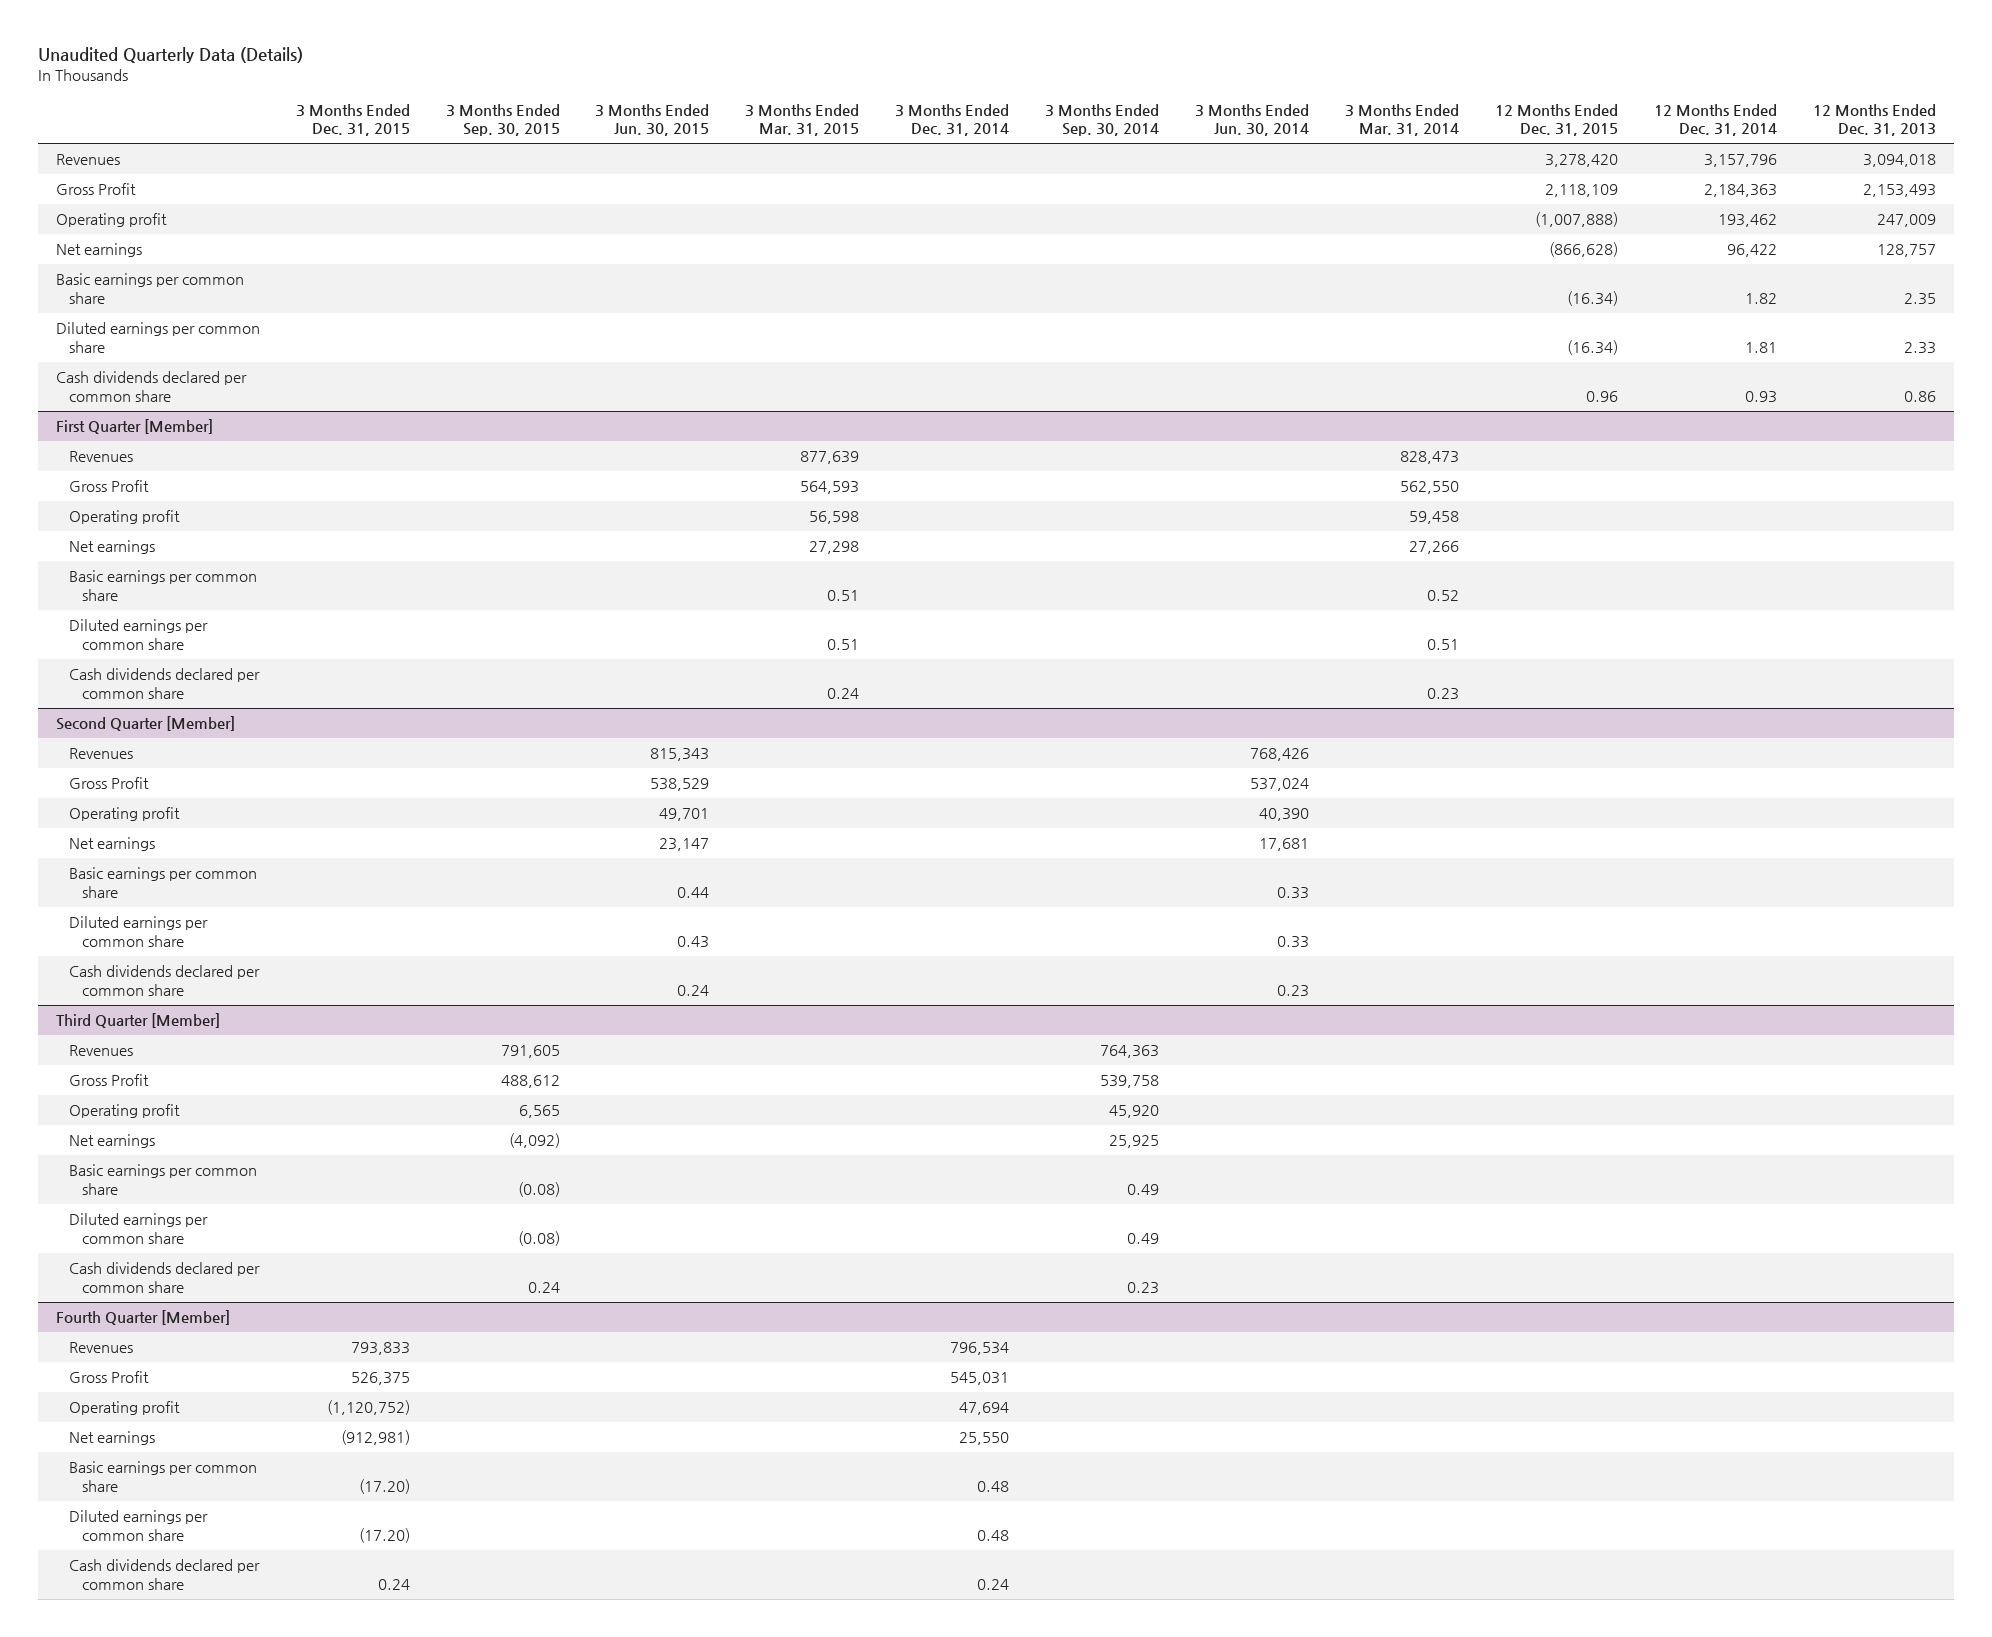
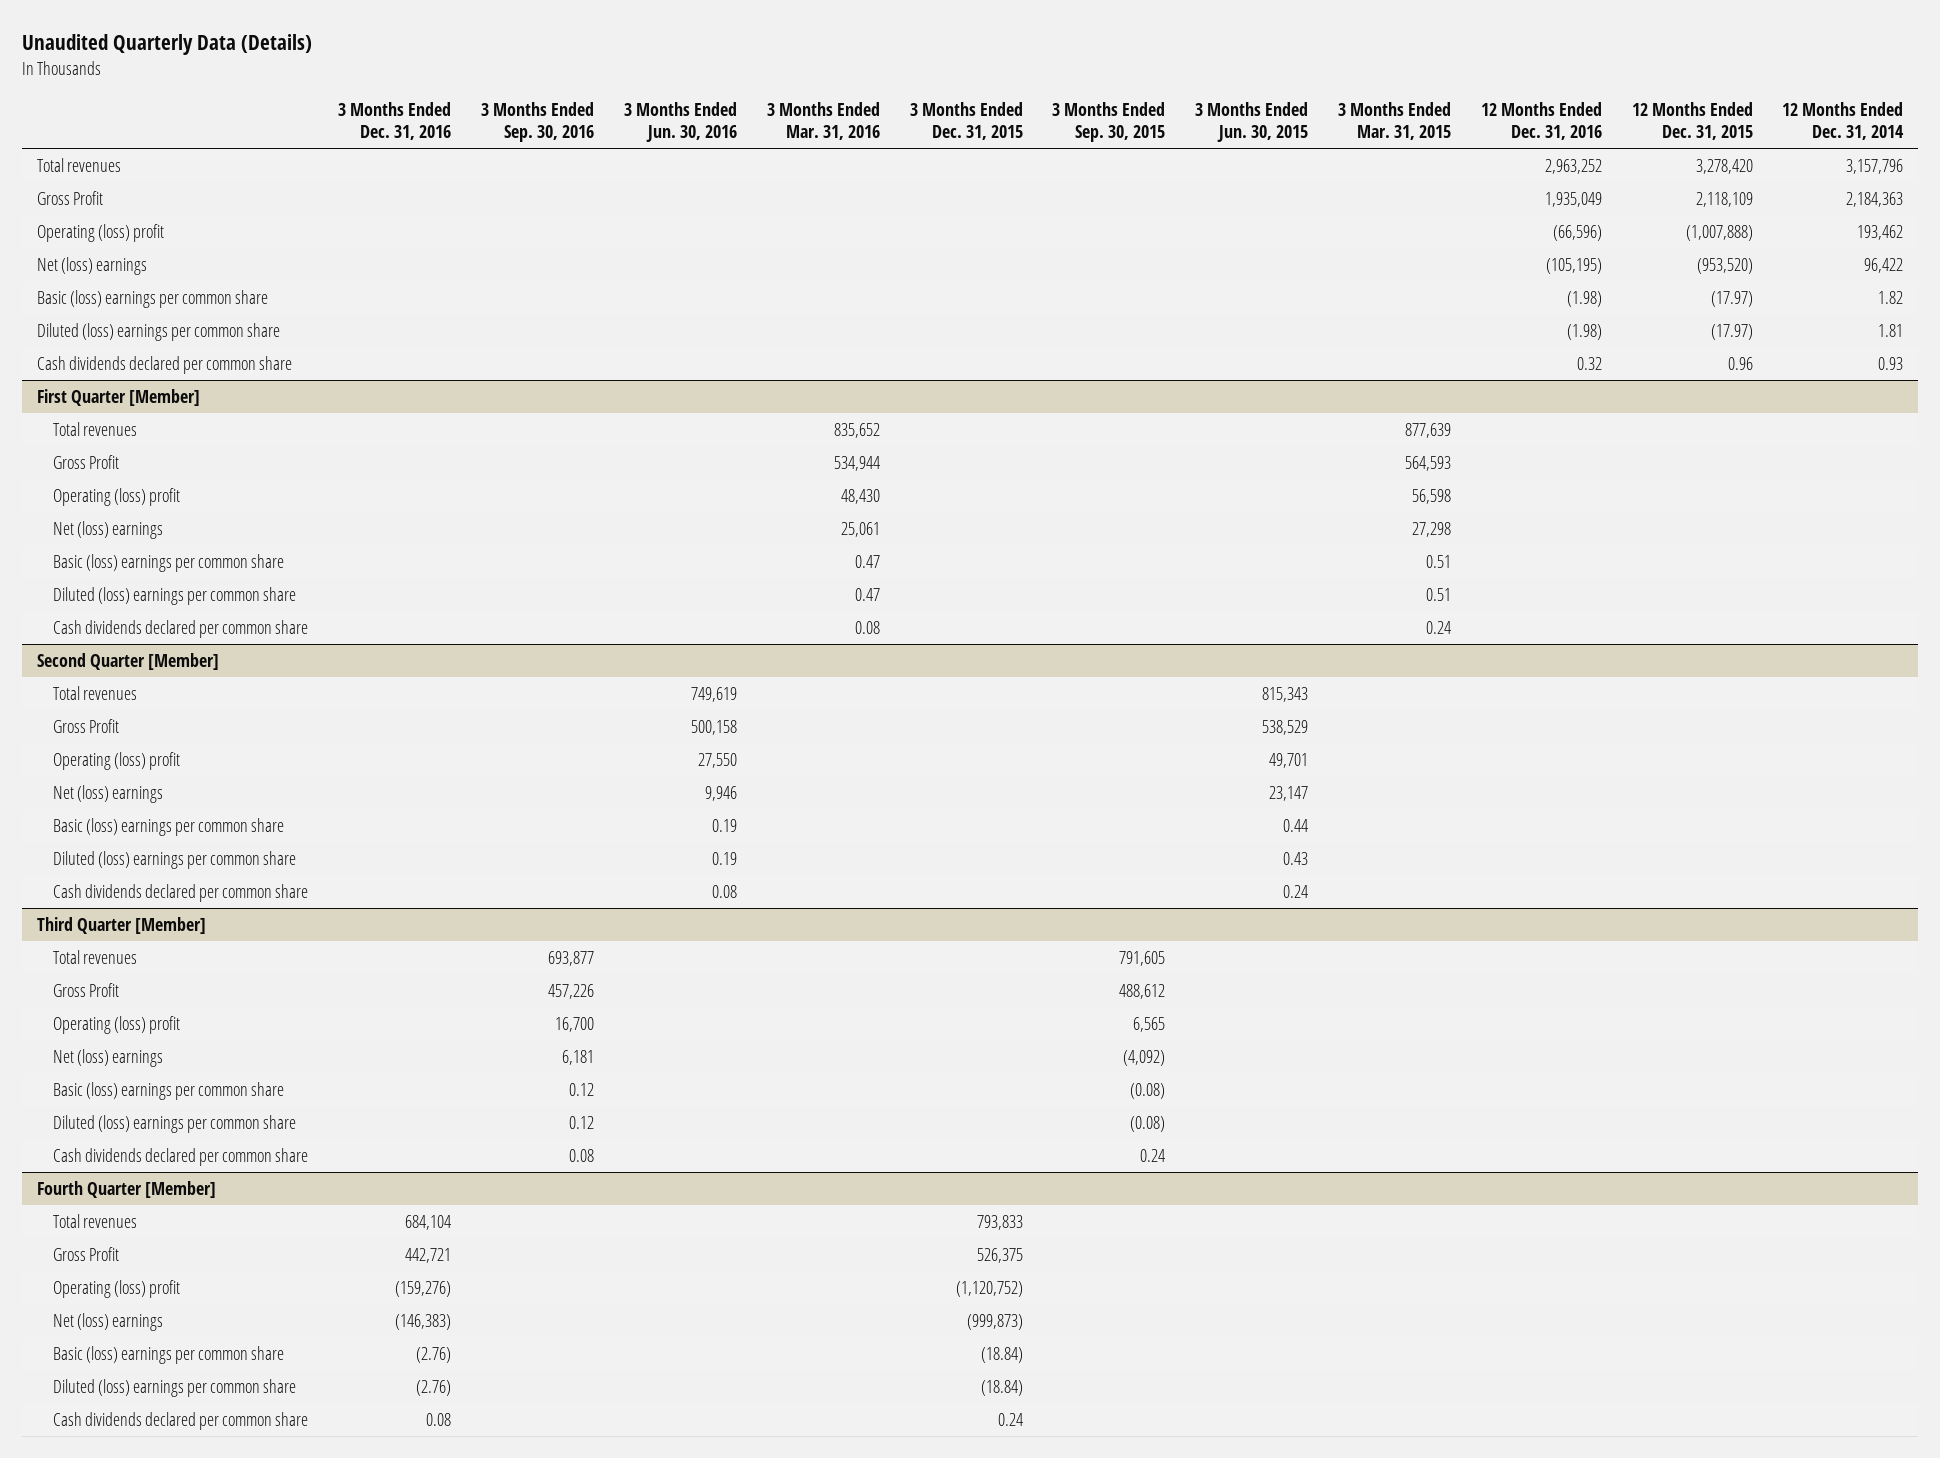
[895,103,1010,137] 3 Months Ended Dec. 31, 2014 -> none
[1045,103,1160,137] 3 Months Ended Sep. 30, 2014 -> none
[1195,103,1310,137] 3 Months Ended Jun. 30, 2014 -> none
[1345,103,1460,137] 3 Months Ended Mar. 31, 2014 -> none
[1812,103,1936,137] 12 Months Ended Dec. 31, 2013 -> none
none -> [338,101,452,141] 3 Months Ended Dec. 31, 2016
none -> [481,101,595,143] 3 Months Ended Sep. 30, 2016
none -> [623,101,737,143] 3 Months Ended Jun. 30, 2016
none -> [766,101,880,141] 3 Months Ended Mar. 31, 2016
none -> [1480,101,1602,141] 12 Months Ended Dec. 31, 2016
[55,153,120,165] Revenues -> [36,157,121,172] Total revenues
[55,212,167,227] Operating profit -> [36,223,164,242] Operating (loss) profit
[55,242,142,257] Net earnings -> [36,256,147,275] Net (loss) earnings
[1549,241,1619,257] (866,628) -> [1696,257,1753,274] (953,520)
[55,272,244,304] Basic earnings per common share -> [36,289,268,308] Basic (loss) earnings per common share
[1567,290,1619,306] (16.34) -> [1710,290,1753,307] (17.97)
[55,321,260,353] Diluted earnings per common share -> [36,322,280,341] Diluted (loss) earnings per common share
[1567,339,1619,355] (16.34) -> [1710,323,1753,340] (17.97)
[68,450,133,462] Revenues -> [53,421,138,436] Total revenues
[68,509,180,524] Operating profit -> [53,487,181,506] Operating (loss) profit
[68,539,155,554] Net earnings -> [53,520,164,539] Net (loss) earnings
[68,569,257,601] Basic earnings per common share -> [53,553,285,572] Basic (loss) earnings per common share
[68,618,208,650] Diluted earnings per common share -> [53,586,297,605] Diluted (loss) earnings per common share
[68,747,133,759] Revenues -> [53,685,138,700] Total revenues
[68,806,180,821] Operating profit -> [53,751,181,770] Operating (loss) profit
[68,836,155,851] Net earnings -> [53,784,164,803] Net (loss) earnings
[68,866,257,898] Basic earnings per common share -> [53,817,285,836] Basic (loss) earnings per common share
[68,915,208,947] Diluted earnings per common share -> [53,850,297,869] Diluted (loss) earnings per common share
[68,1044,133,1056] Revenues -> [53,949,138,964] Total revenues
[68,1103,180,1118] Operating profit -> [53,1015,181,1034] Operating (loss) profit
[68,1133,155,1148] Net earnings -> [53,1048,164,1067] Net (loss) earnings
[68,1163,257,1195] Basic earnings per common share -> [53,1081,285,1100] Basic (loss) earnings per common share
[68,1212,208,1244] Diluted earnings per common share -> [53,1114,297,1133] Diluted (loss) earnings per common share
[68,1341,133,1353] Revenues -> [53,1213,138,1228] Total revenues
[68,1400,180,1415] Operating profit -> [53,1279,181,1298] Operating (loss) profit
[68,1430,155,1445] Net earnings -> [53,1312,164,1331] Net (loss) earnings
[340,1429,410,1445] (912,981) -> [966,1313,1023,1330] (999,873)
[68,1460,257,1492] Basic earnings per common share -> [53,1345,285,1364] Basic (loss) earnings per common share
[358,1478,410,1494] (17.20) -> [980,1346,1023,1363] (18.84)
[68,1509,208,1541] Diluted earnings per common share -> [53,1378,297,1397] Diluted (loss) earnings per common share
[358,1527,410,1543] (17.20) -> [980,1379,1023,1396] (18.84)

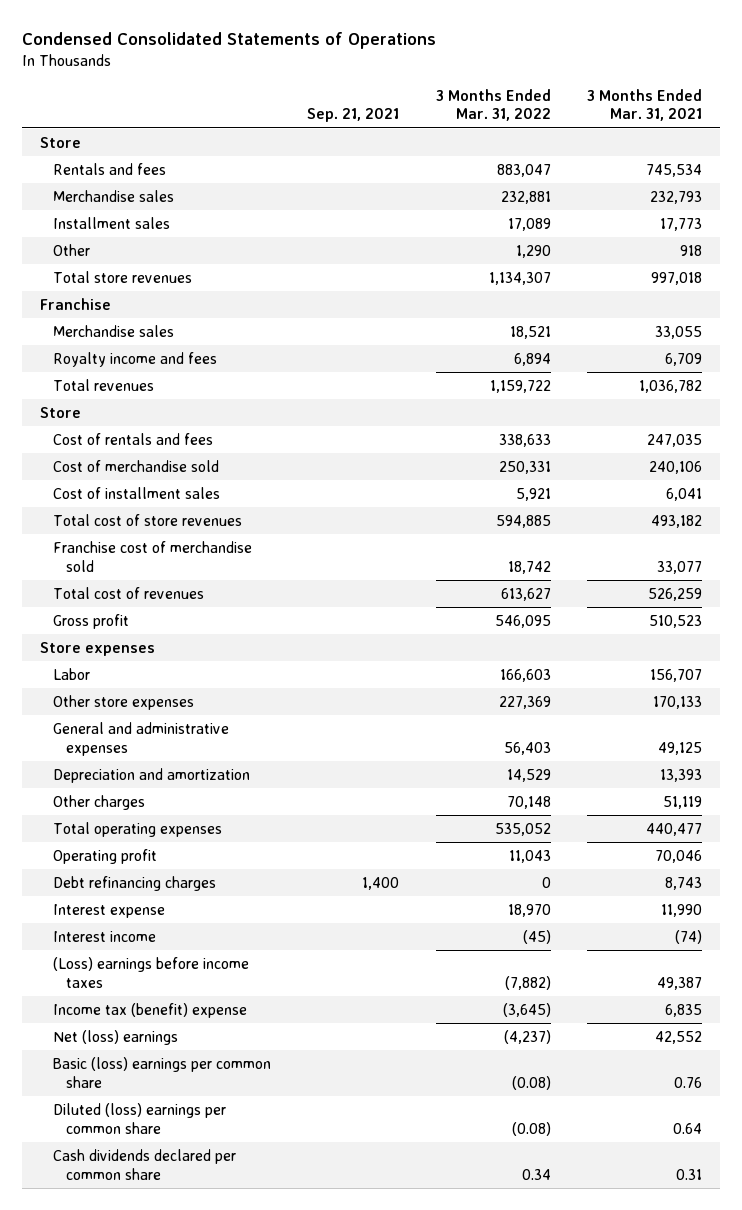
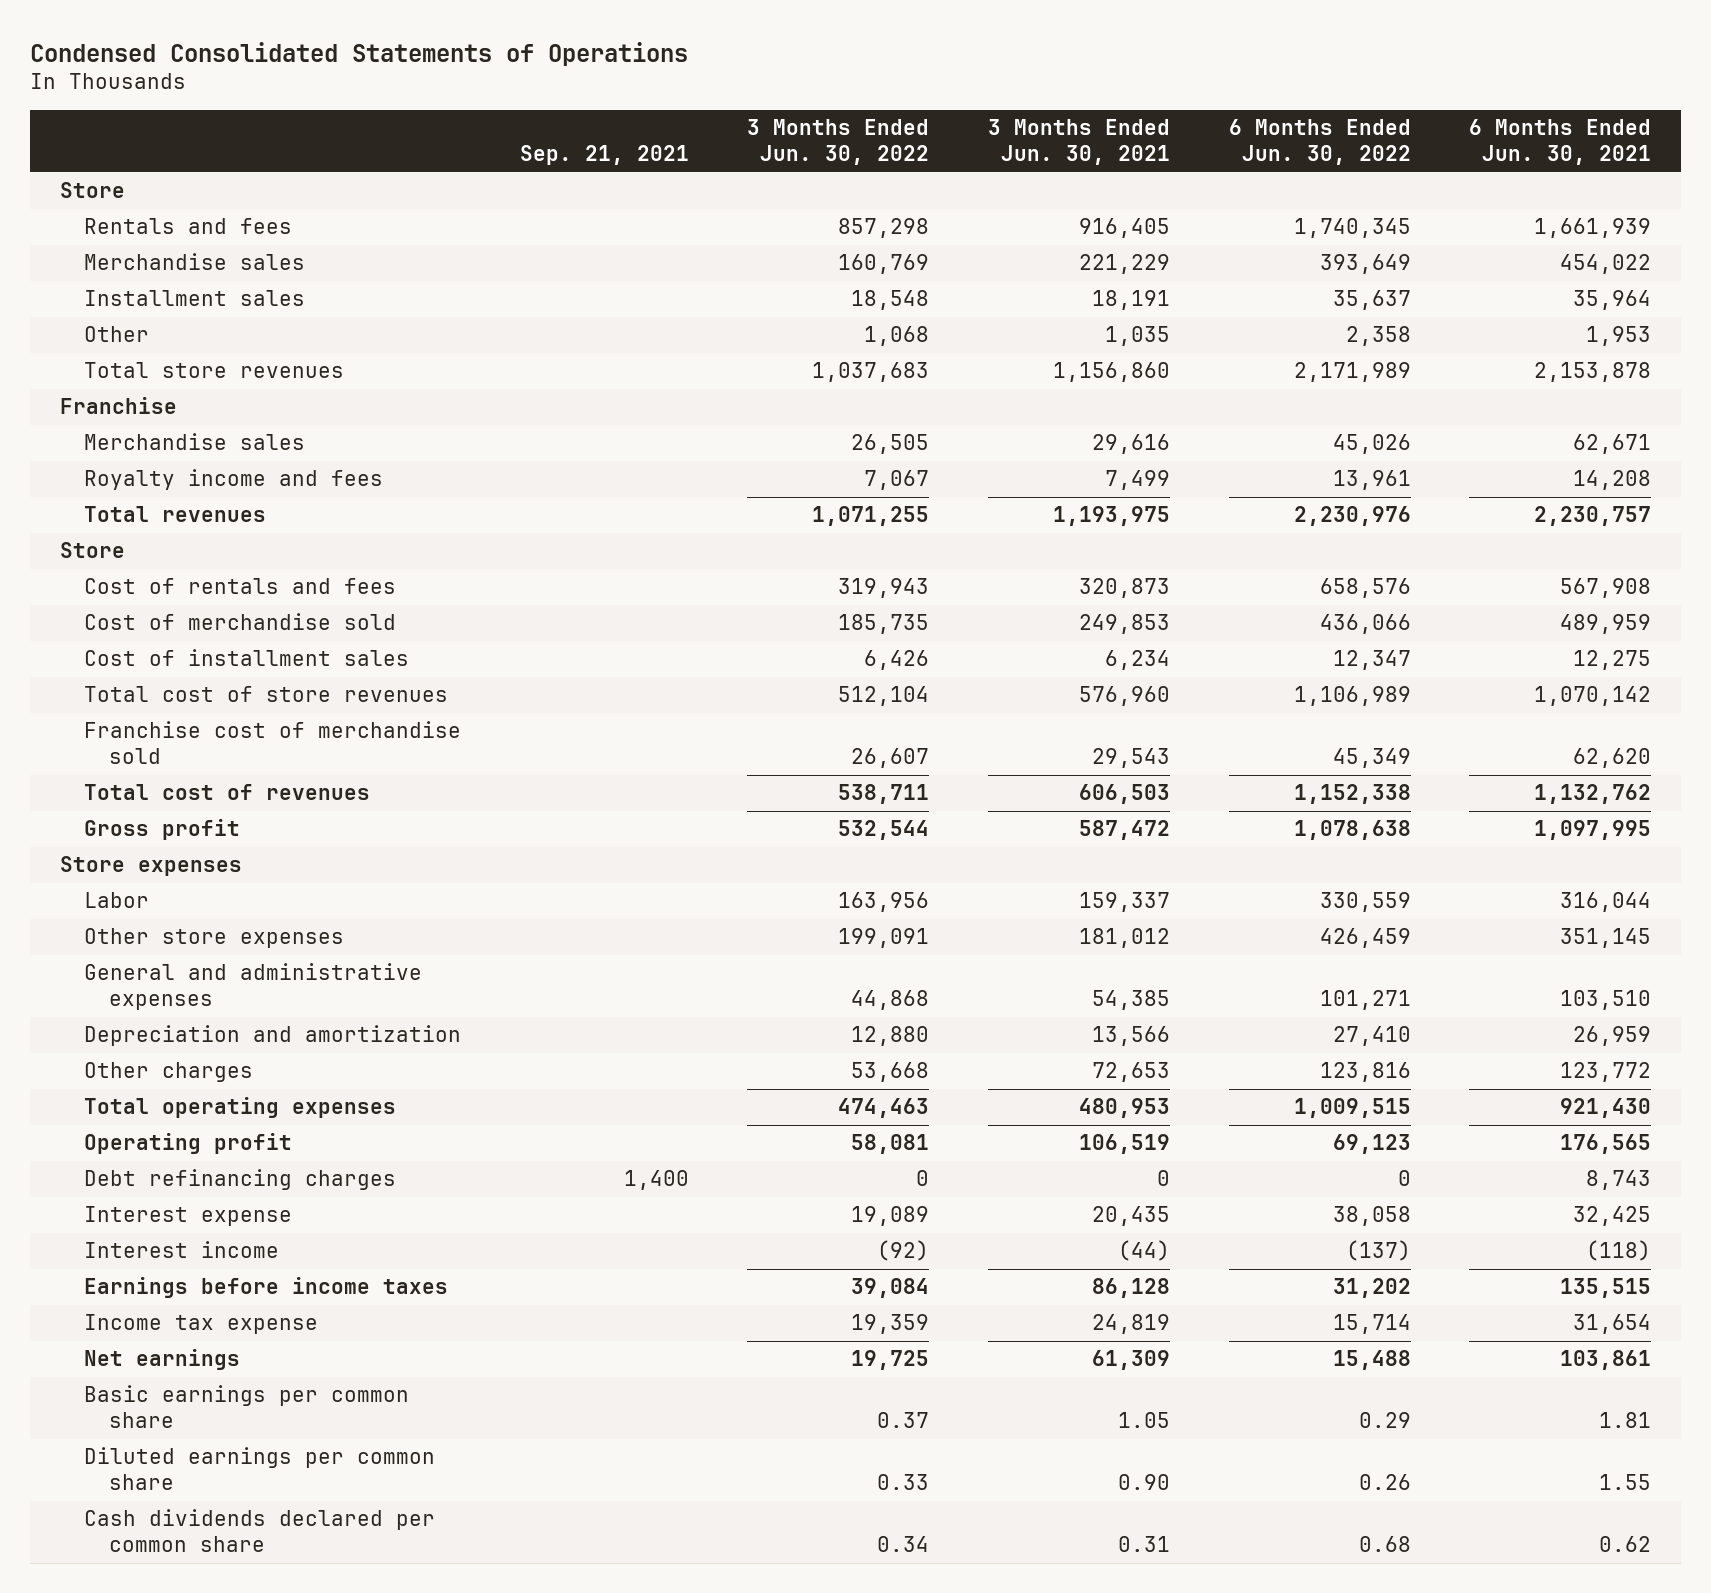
[435,88,551,122] 3 Months Ended Mar. 31, 2022 -> none
[586,88,702,122] 3 Months Ended Mar. 31, 2021 -> none
none -> [747,119,930,166] 3 Months Ended Jun. 30, 2022
none -> [988,119,1171,166] 3 Months Ended Jun. 30, 2021
none -> [1228,119,1411,166] 6 Months Ended Jun. 30, 2022
none -> [1469,119,1652,166] 6 Months Ended Jun. 30, 2021
[52,956,249,988] (Loss) earnings before income taxes -> [84,1277,449,1299] Earnings before income taxes
[52,1002,247,1018] Income tax (benefit) expense -> [84,1314,319,1335] Income tax expense
[52,1029,178,1045] Net (loss) earnings -> [84,1349,241,1371] Net earnings
[52,1056,271,1088] Basic (loss) earnings per common share -> [84,1385,410,1429] Basic earnings per common share
[52,1102,226,1134] Diluted (loss) earnings per common share -> [84,1447,436,1491] Diluted earnings per common share

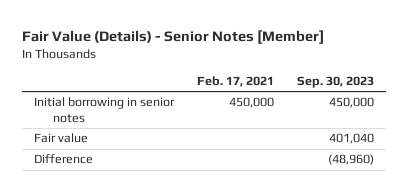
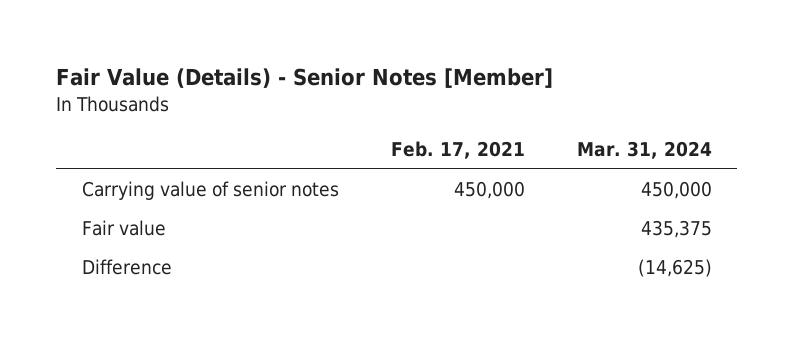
[297,76,375,89] Sep. 30, 2023 -> none
none -> [576,141,712,160] Mar. 31, 2024
[33,97,175,124] Initial borrowing in senior notes -> [81,181,339,201] Carrying value of senior notes

